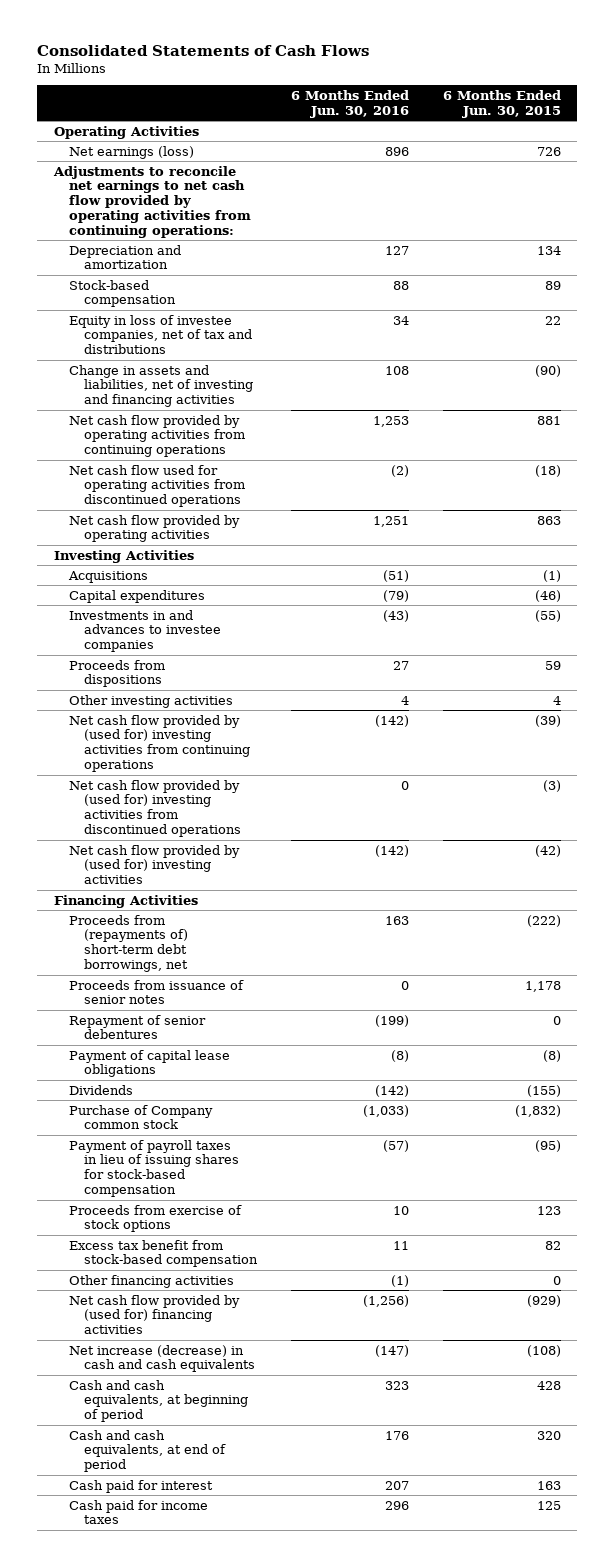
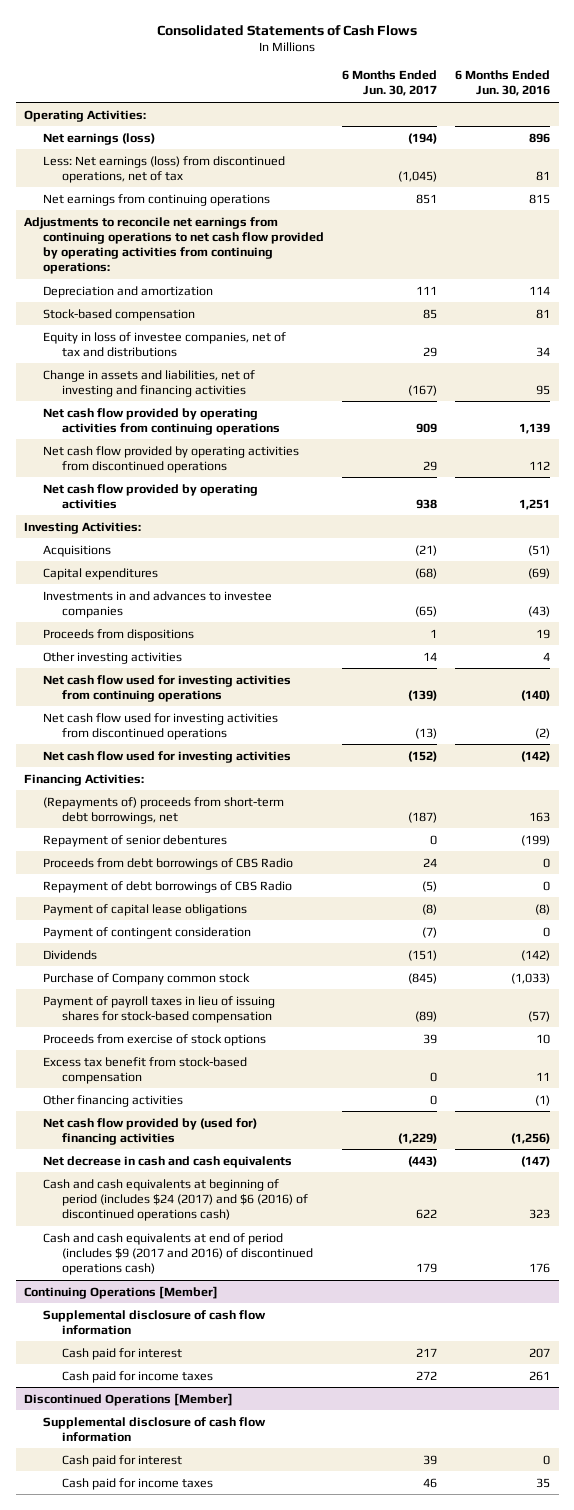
[442,89,561,118] 6 Months Ended Jun. 30, 2015 -> none
none -> [341,70,437,97] 6 Months Ended Jun. 30, 2017
[53,125,199,139] Operating Activities -> [24,109,147,122] Operating Activities:
none -> [43,155,286,183] Less: Net earnings (loss) from discontinued operations, net of tax
none -> [43,193,271,206] Net earnings from continuing operations
[52,165,251,238] Adjustments to reconcile net earnings to net cash flow provided by operating activities from continuing operations: -> [24,216,325,275] Adjustments to reconcile net earnings from continuing operations to net cash flow provided by operating activities from continuing operations:
[384,245,409,255] 127 -> [528,285,550,295] 114
[392,280,409,290] 88 -> [535,308,550,319] 81
[384,365,409,375] 108 -> [535,384,550,395] 95
[372,415,409,427] 1,253 -> [518,422,550,434] 1,139
[68,464,246,508] Net cash flow used for operating activities from discontinued operations -> [43,445,300,473] Net cash flow provided by operating activities from discontinued operations
[390,464,409,477] (2) -> [528,460,550,470] 112
[53,549,194,563] Investing Activities -> [24,521,142,534] Investing Activities:
[382,589,409,602] (79) -> [527,567,550,579] (69)
[392,660,409,670] 27 -> [535,628,550,639] 19
[68,979,244,1005] Proceeds from issuance of senior notes -> none
[68,714,251,772] Net cash flow provided by (used for) investing activities from continuing operations -> [43,674,292,702] Net cash flow used for investing activities from continuing operations
[374,714,409,727] (142) -> [520,689,550,701] (140)
[68,779,242,837] Net cash flow provided by (used for) investing activities from discontinued operations -> [43,712,279,740] Net cash flow used for investing activities from discontinued operations
[400,780,409,790] 0 -> [534,727,550,739] (2)
[68,844,240,885] Net cash flow provided by (used for) investing activities -> [43,750,292,763] Net cash flow used for investing activities
[53,894,198,908] Financing Activities -> [24,773,145,786] Financing Activities:
[68,914,189,972] Proceeds from (repayments of) short-term debt borrowings, net -> [43,796,285,824] (Repayments of) proceeds from short-term debt borrowings, net
none -> [43,857,294,870] Proceeds from debt borrowings of CBS Radio
none -> [43,880,293,893] Repayment of debt borrowings of CBS Radio
none -> [43,926,252,939] Payment of contingent consideration
[68,1344,256,1373] Net increase (decrease) in cash and cash equivalents -> [43,1155,293,1168] Net decrease in cash and cash equivalents
[68,1379,249,1423] Cash and cash equivalents, at beginning of period -> [43,1178,308,1221] Cash and cash equivalents at beginning of period (includes $24 (2017) and $6 (2016) of discontinued operations cash)
[68,1429,227,1473] Cash and cash equivalents, at end of period -> [43,1232,313,1275] Cash and cash equivalents at end of period (includes $9 (2017 and 2016) of discontinued operations cash)
none -> [24,1285,219,1299] Continuing Operations [Member]
none -> [43,1309,267,1335] Supplemental disclosure of cash flow information
[384,1500,409,1510] 296 -> [528,1370,550,1381] 261
none -> [24,1392,234,1406] Discontinued Operations [Member]
none -> [43,1416,267,1442] Supplemental disclosure of cash flow information
none -> [61,1454,182,1467] Cash paid for interest
none -> [61,1477,213,1490] Cash paid for income taxes

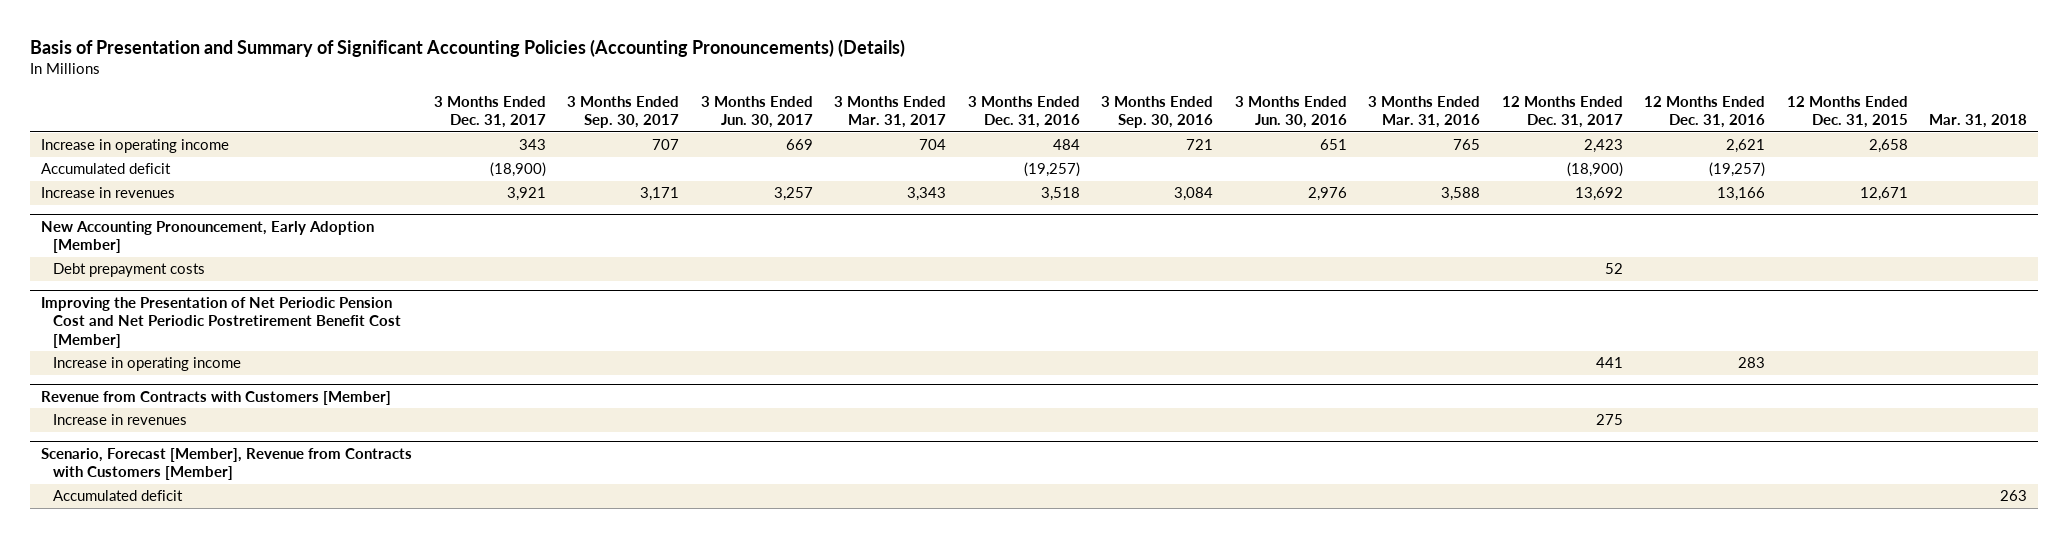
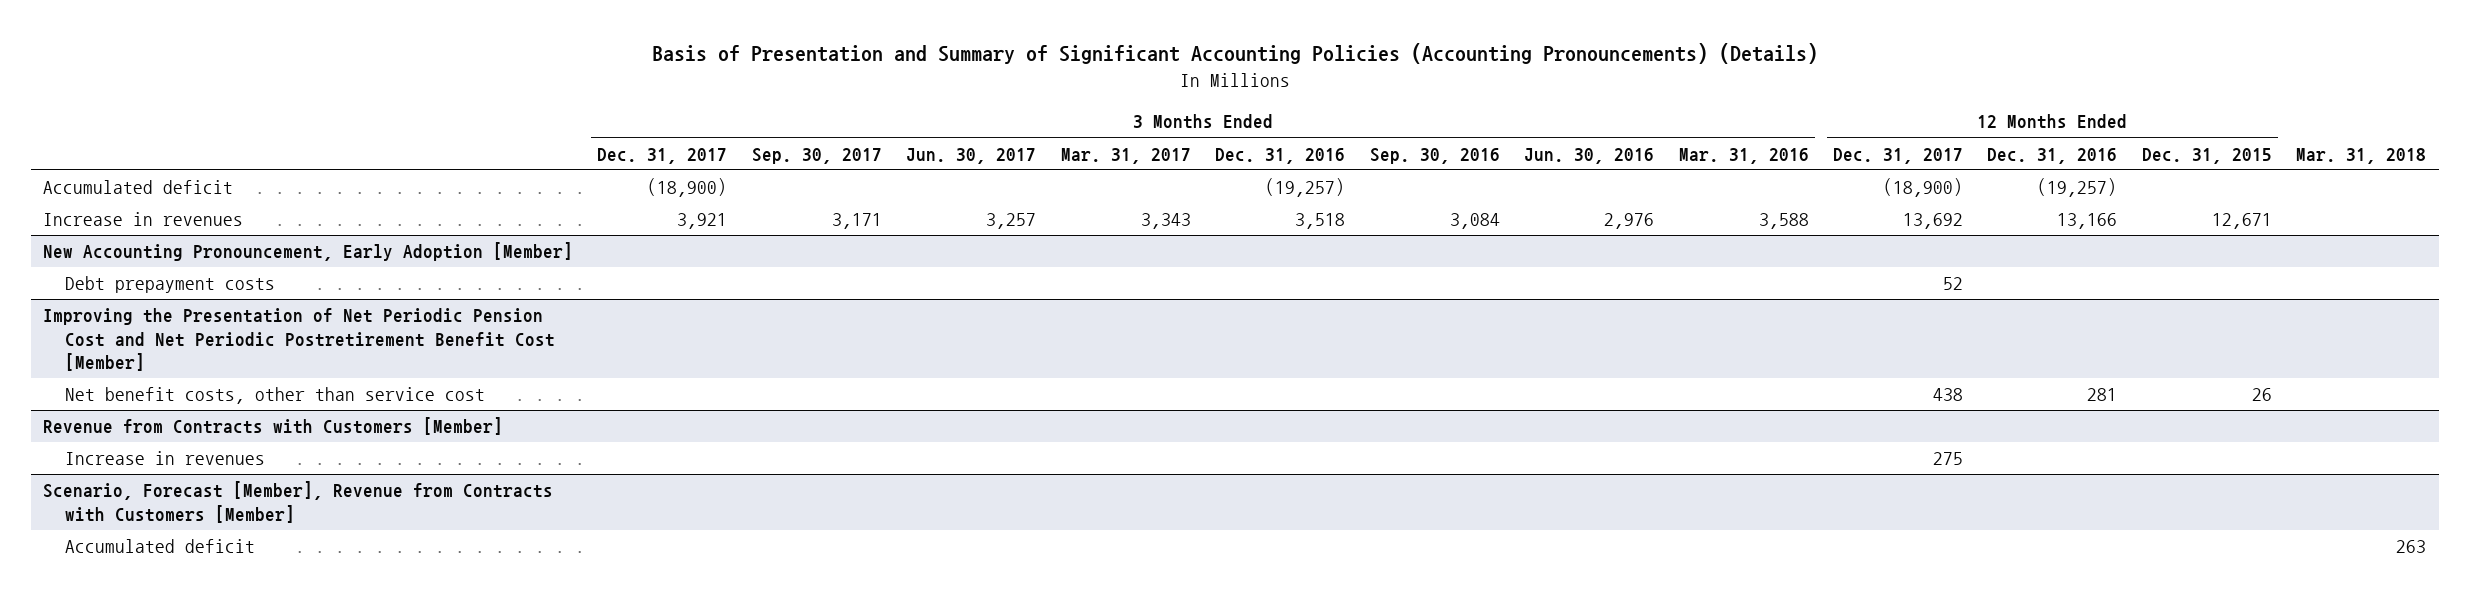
[41,139,230,154] Increase in operating income -> none
[53,357,242,372] Increase in operating income -> none
none -> [64,387,485,405] Net benefit costs, other than service cost

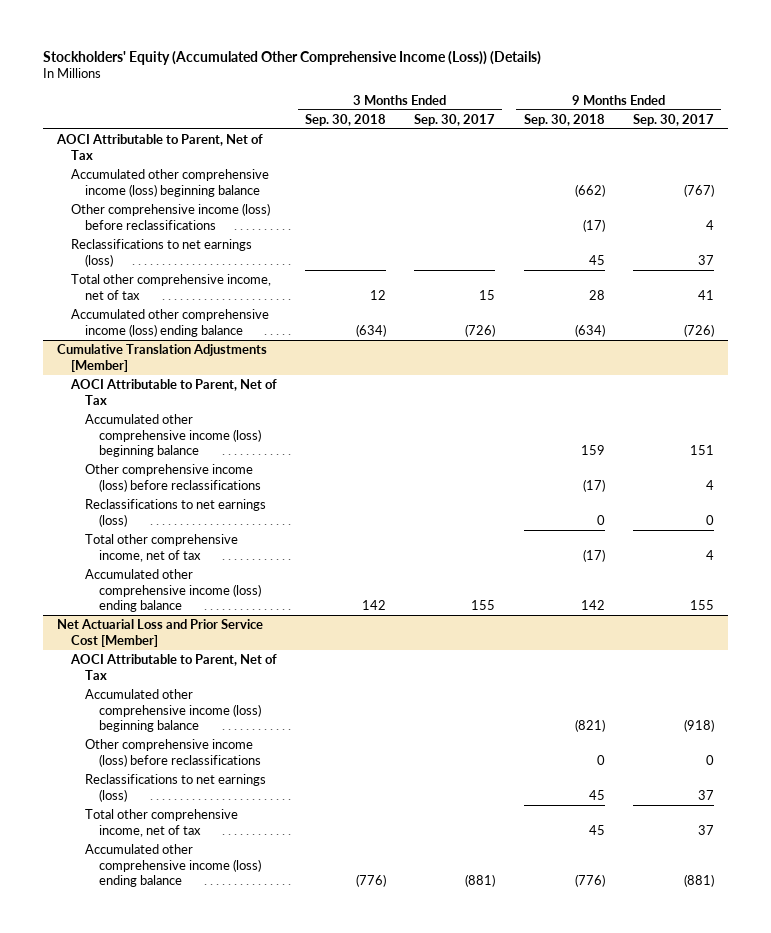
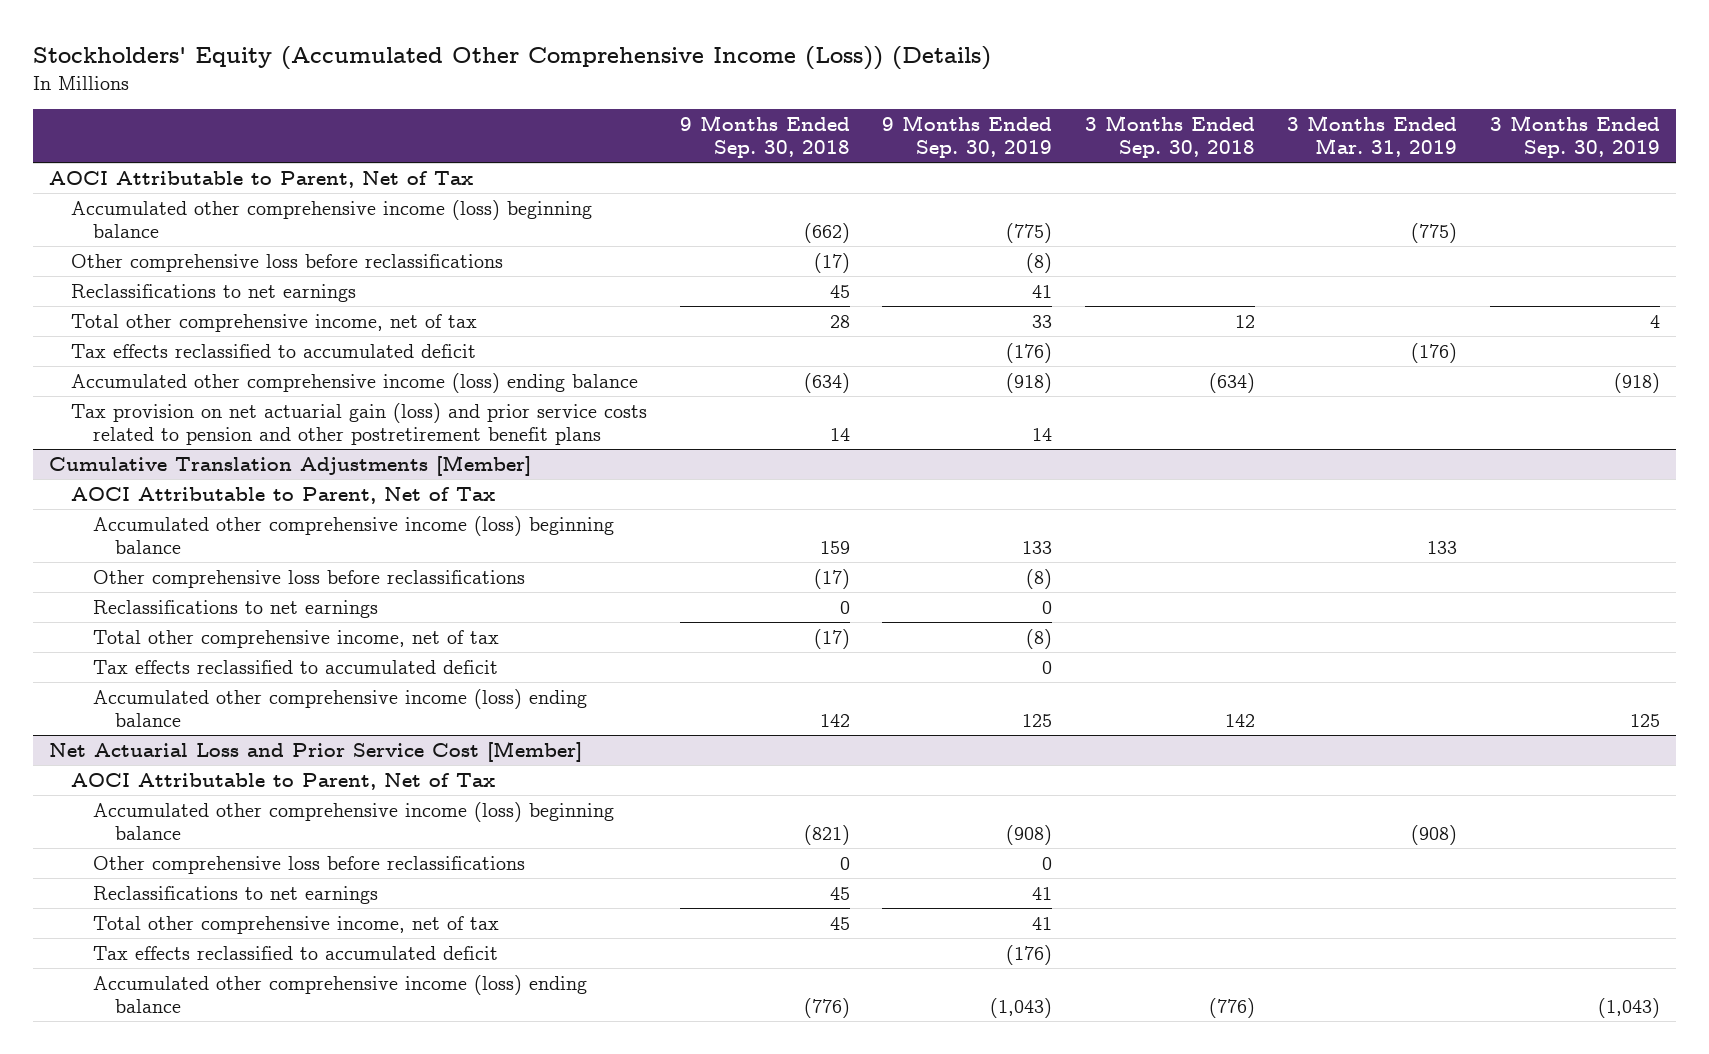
[414,113,496,126] Sep. 30, 2017 -> none
[632,113,714,126] Sep. 30, 2017 -> none
none -> [882,115,1053,159] 9 Months Ended Sep. 30, 2019
none -> [1287,115,1458,158] 3 Months Ended Mar. 31, 2019
none -> [1489,115,1660,159] 3 Months Ended Sep. 30, 2019
[71,202,271,230] Other comprehensive income (loss) before reclassifications -> [71,253,504,272] Other comprehensive loss before reclassifications
[71,238,253,267] Reclassifications to net earnings (loss) -> [71,283,357,302] Reclassifications to net earnings
none -> [71,343,477,358] Tax effects reclassified to accumulated deficit
none -> [71,402,648,445] Tax provision on net actuarial gain (loss) and prior service costs related to pension and other postretirement benefit plans
[85,463,262,492] Other comprehensive income (loss) before reclassifications -> [93,569,526,588] Other comprehensive loss before reclassifications
[85,498,267,527] Reclassifications to net earnings (loss) -> [93,599,379,618] Reclassifications to net earnings
none -> [93,659,499,674] Tax effects reclassified to accumulated deficit
[85,738,262,767] Other comprehensive income (loss) before reclassifications -> [93,855,526,874] Other comprehensive loss before reclassifications
[85,773,267,802] Reclassifications to net earnings (loss) -> [93,885,379,904] Reclassifications to net earnings
none -> [93,945,499,960] Tax effects reclassified to accumulated deficit

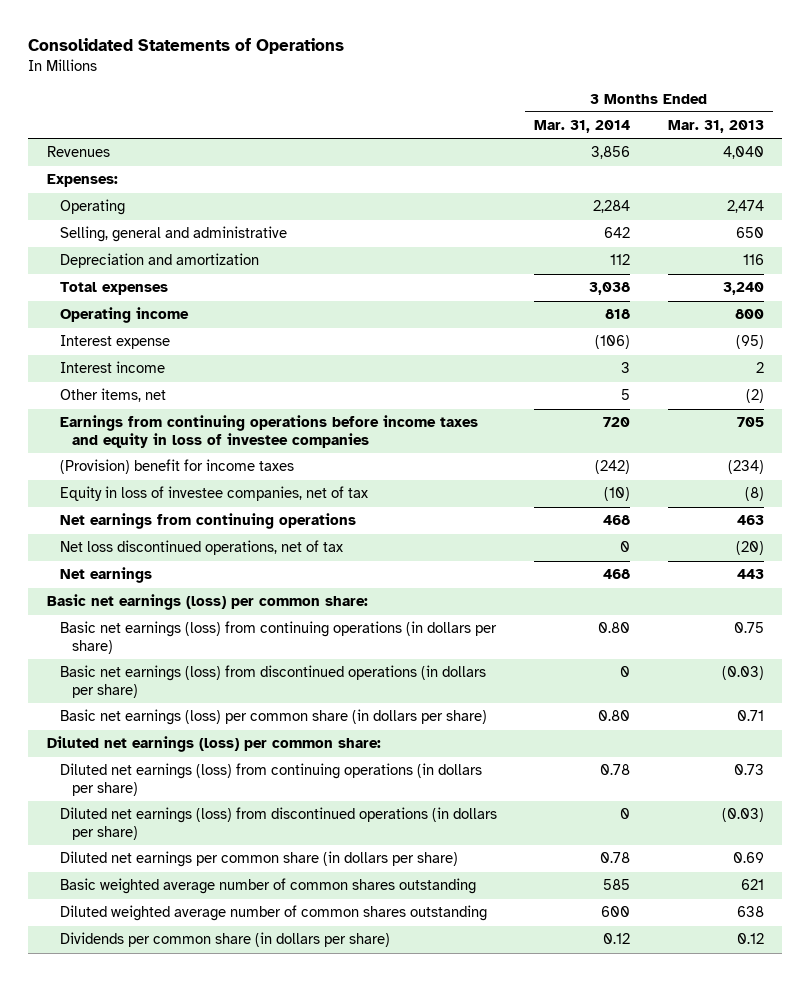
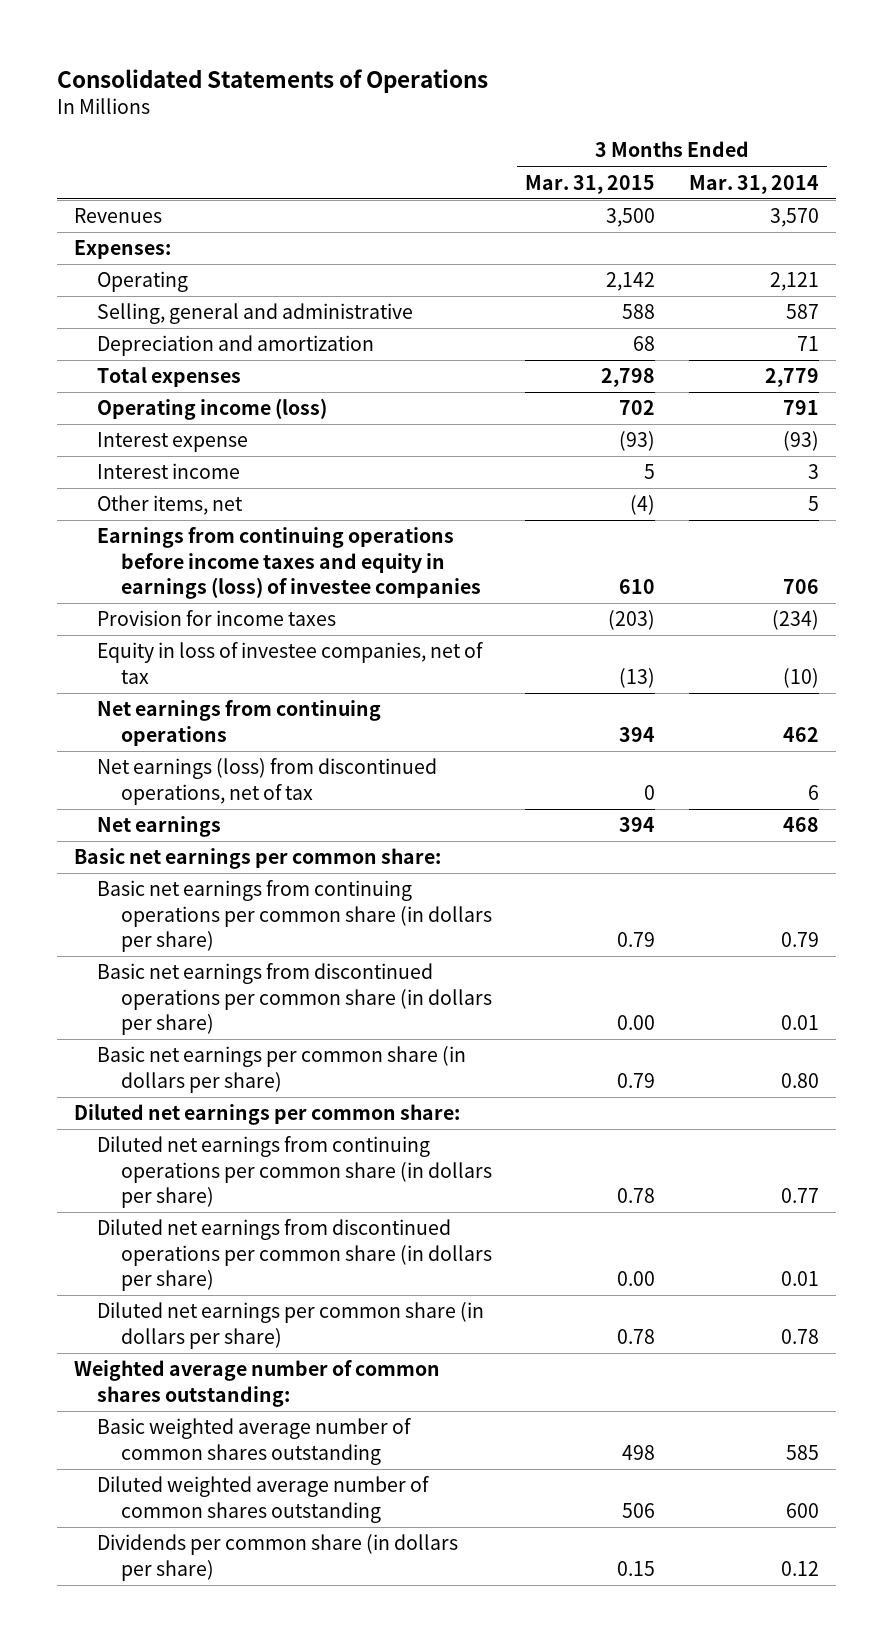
[667,120,764,134] Mar. 31, 2013 -> none
none -> [525,174,656,194] Mar. 31, 2015
[591,146,631,160] 3,856 -> [769,208,819,228] 3,570
[593,200,631,214] 2,284 -> [769,272,819,292] 2,121
[604,227,631,239] 642 -> [785,304,819,320] 587
[610,254,631,266] 112 -> [796,336,819,352] 71
[589,282,631,296] 3,038 -> [764,368,819,388] 2,779
[59,307,189,324] Operating income -> [97,398,328,421] Operating income (loss)
[605,309,631,320] 818 -> [782,400,819,416] 791
[595,335,631,350] (106) -> [782,431,819,452] (93)
[59,415,478,449] Earnings from continuing operations before income taxes and equity in loss of investee companies -> [97,527,481,600] Earnings from continuing operations before income taxes and equity in earnings (loss) of investee companies
[603,417,631,428] 720 -> [782,579,819,595] 706
[59,459,294,475] (Provision) benefit for income taxes -> [97,610,337,627] Provision for income taxes
[595,460,631,475] (242) -> [771,610,819,631] (234)
[603,515,631,526] 468 -> [782,726,819,742] 462
[59,540,343,556] Net loss discontinued operations, net of tax -> [97,758,438,805] Net earnings (loss) from discontinued operations, net of tax
[620,541,631,553] 0 -> [807,784,819,800] 6
[47,594,369,611] Basic net earnings (loss) per common share: -> [73,848,441,870] Basic net earnings per common share:
[59,621,497,655] Basic net earnings (loss) from continuing operations (in dollars per share) -> [97,880,492,953] Basic net earnings from continuing operations per common share (in dollars per share)
[598,622,631,634] 0.80 -> [780,932,819,948] 0.79
[59,665,486,699] Basic net earnings (loss) from discontinued operations (in dollars per share) -> [97,963,492,1036] Basic net earnings from discontinued operations per common share (in dollars per share)
[620,666,631,678] 0 -> [780,1015,819,1031] 0.01
[59,709,487,726] Basic net earnings (loss) per common share (in dollars per share) -> [97,1046,467,1093] Basic net earnings per common share (in dollars per share)
[47,736,382,753] Diluted net earnings (loss) per common share: -> [73,1104,460,1126] Diluted net earnings per common share:
[59,763,482,797] Diluted net earnings (loss) from continuing operations (in dollars per share) -> [97,1136,492,1209] Diluted net earnings from continuing operations per common share (in dollars per share)
[600,764,631,776] 0.78 -> [780,1188,819,1204] 0.77
[59,807,497,841] Diluted net earnings (loss) from discontinued operations (in dollars per share) -> [97,1219,492,1292] Diluted net earnings from discontinued operations per common share (in dollars per share)
[620,808,631,820] 0 -> [780,1271,819,1287] 0.01
none -> [73,1360,440,1407] Weighted average number of common shares outstanding:

